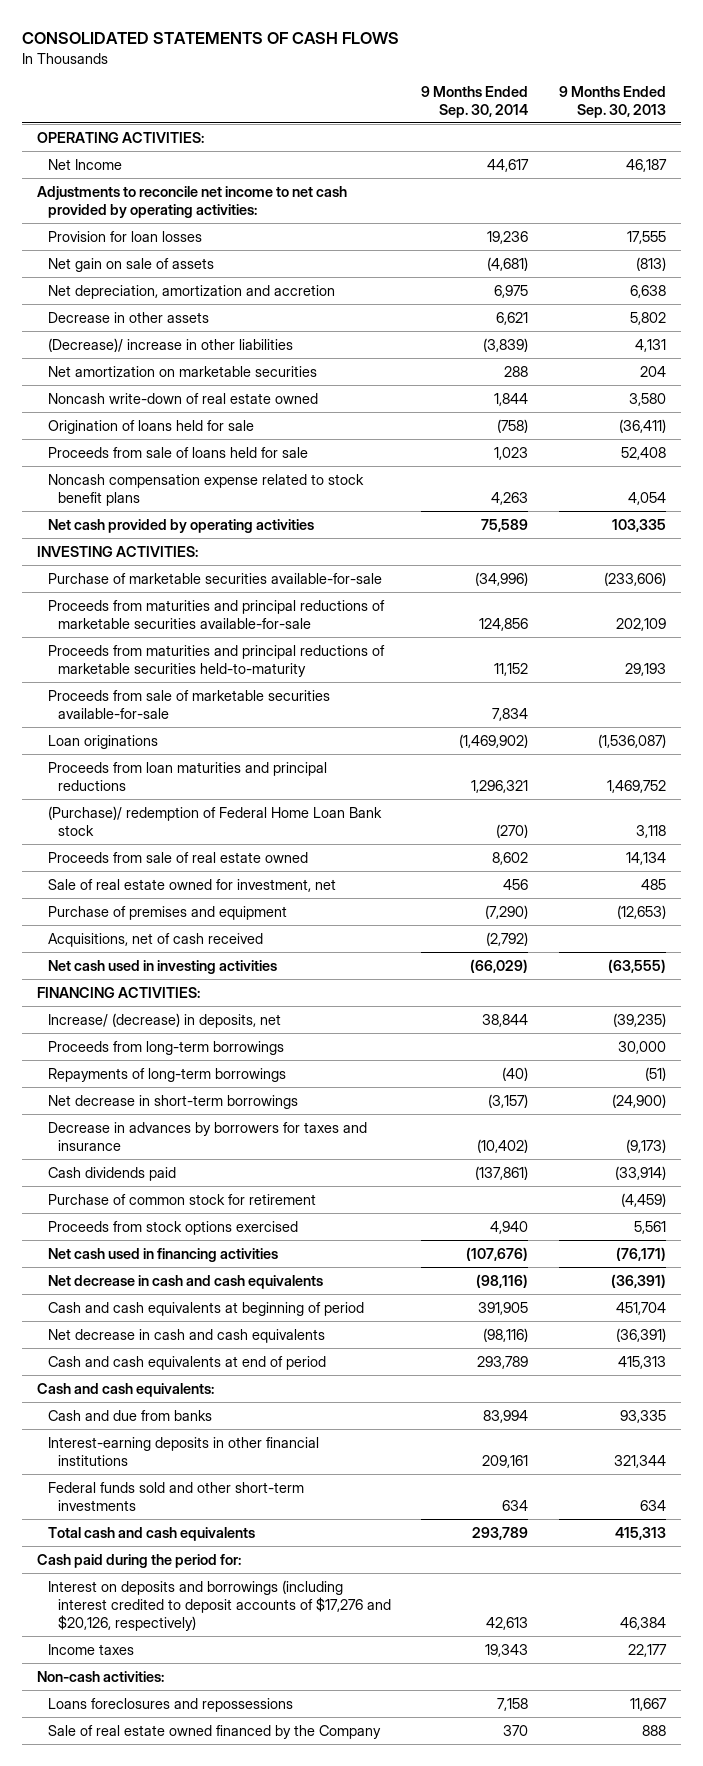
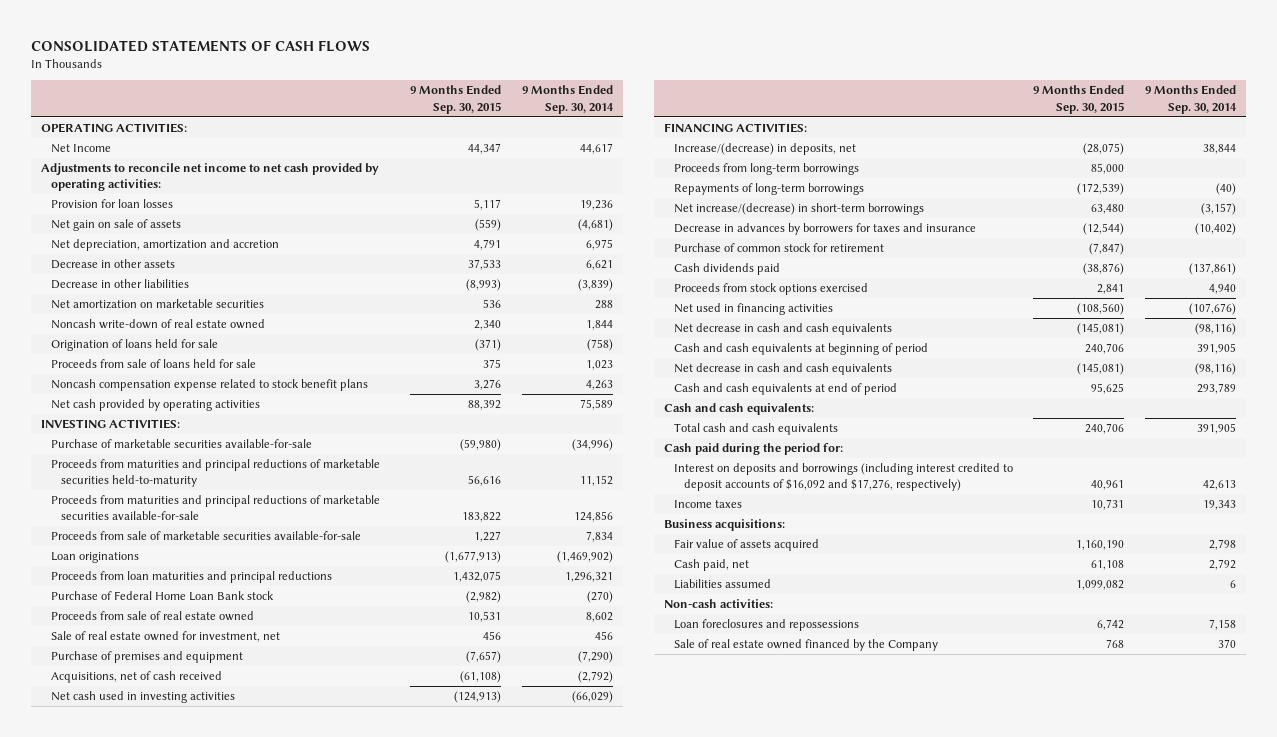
[558,85,666,118] 9 Months Ended Sep. 30, 2013 -> none
none -> [410,85,502,114] 9 Months Ended Sep. 30, 2015
[47,337,293,352] (Decrease)/ increase in other liabilities -> [51,279,190,290] Decrease in other liabilities
[47,599,385,629] Proceeds from maturities and principal reductions of marketable securities available-for-sale -> [51,495,381,521] Proceeds from maturities and principal reductions of marketable securities available-for-sale
[47,805,382,836] (Purchase)/ redemption of Federal Home Loan Bank stock -> [51,591,275,602] Purchase of Federal Home Loan Bank stock
[47,1012,281,1028] Increase/ (decrease) in deposits, net -> [674,143,857,156] Increase/(decrease) in deposits, net
[47,1094,298,1109] Net decrease in short-term borrowings -> [674,203,925,216] Net increase/(decrease) in short-term borrowings
[47,1166,176,1181] Cash dividends paid -> [674,263,781,276] Cash dividends paid
[47,1247,278,1262] Net cash used in financing activities -> [674,303,834,316] Net used in financing activities
[47,1409,212,1421] Cash and due from banks -> none
[47,1436,319,1466] Interest-earning deposits in other financial institutions -> none
[47,1481,304,1511] Federal funds sold and other short-term investments -> none
[472,1526,529,1540] 293,789 -> [1196,423,1236,435] 391,905
[47,1579,392,1631] Interest on deposits and borrowings (including interest credited to deposit accounts of $17,276 and $20,126, respectively) -> [674,463,1014,492] Interest on deposits and borrowings (including interest credited to deposit accounts of $16,092 and $17,276, respectively)
none -> [664,519,786,532] Business acquisitions:
none -> [674,539,820,552] Fair value of assets acquired
none -> [674,559,750,572] Cash paid, net
none -> [674,579,772,590] Liabilities assumed
[47,1697,293,1712] Loans foreclosures and repossessions -> [674,619,860,632] Loan foreclosures and repossessions

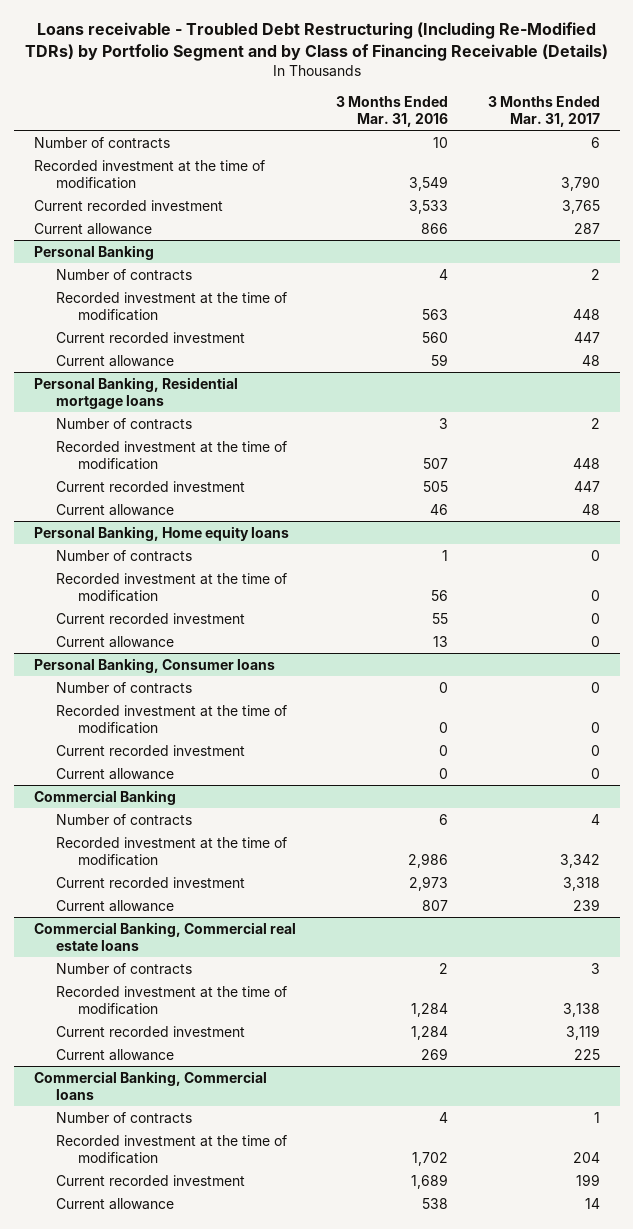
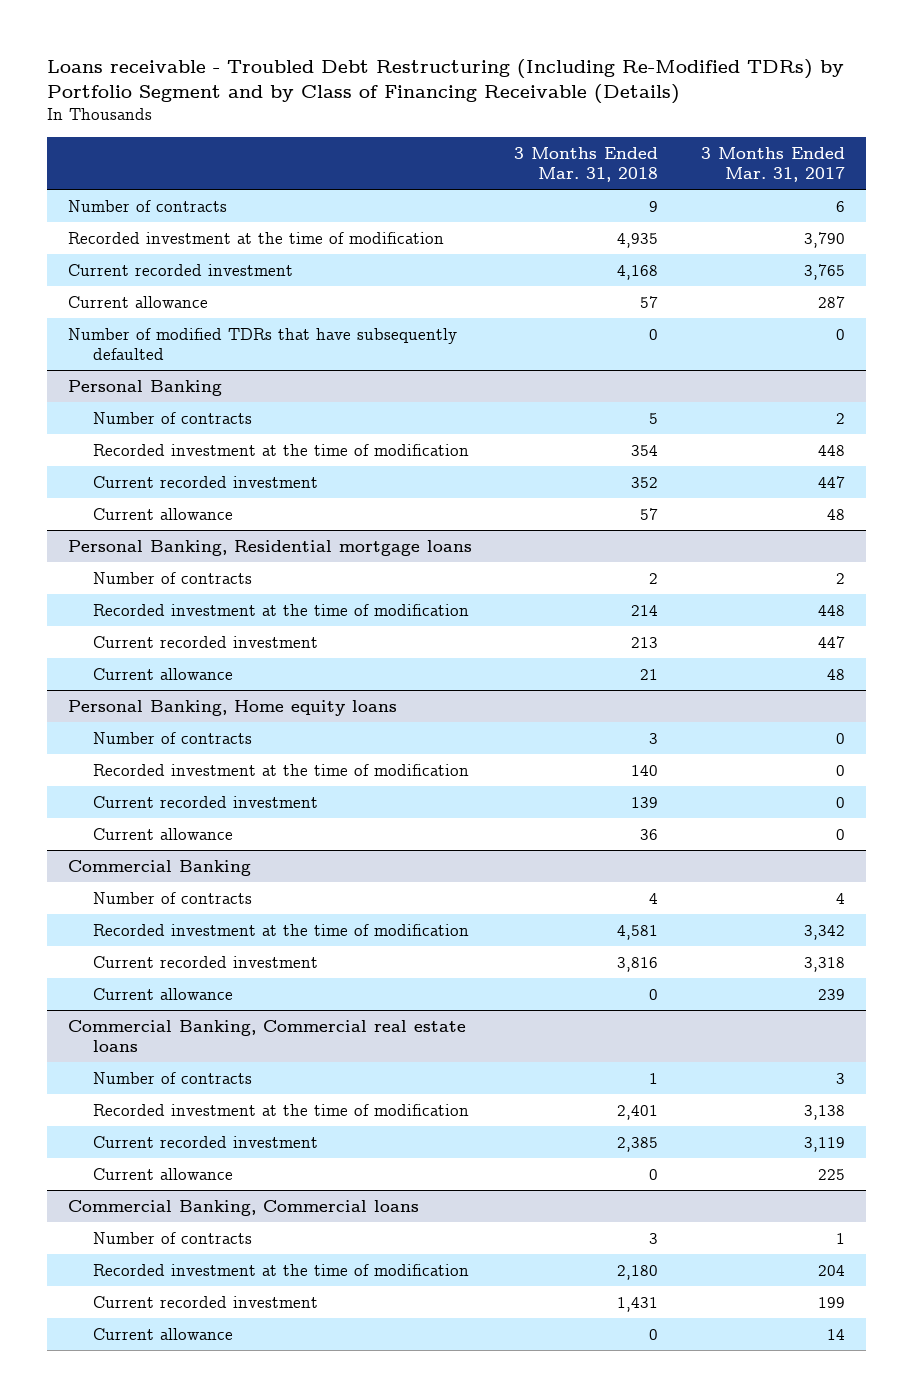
[335,96,448,127] 3 Months Ended Mar. 31, 2016 -> none
none -> [514,146,659,182] 3 Months Ended Mar. 31, 2018
none -> [68,327,458,360] Number of modified TDRs that have subsequently defaulted
[33,657,275,673] Personal Banking, Consumer loans -> none
[55,681,192,694] Number of contracts -> none
[55,704,287,734] Recorded investment at the time of modification -> none
[55,744,245,756] Current recorded investment -> none
[55,767,174,780] Current allowance -> none

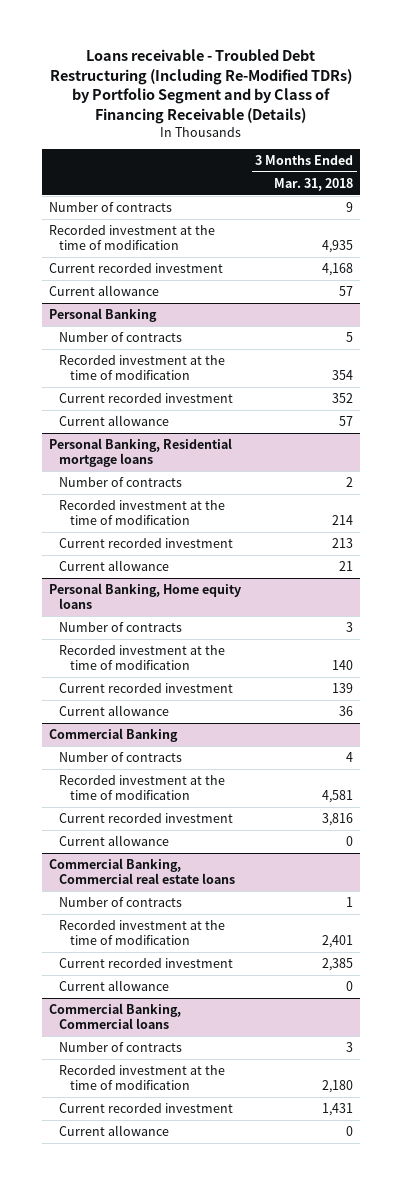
[700,146,845,182] 3 Months Ended Mar. 31, 2017 -> none
[68,327,458,360] Number of modified TDRs that have subsequently defaulted -> none

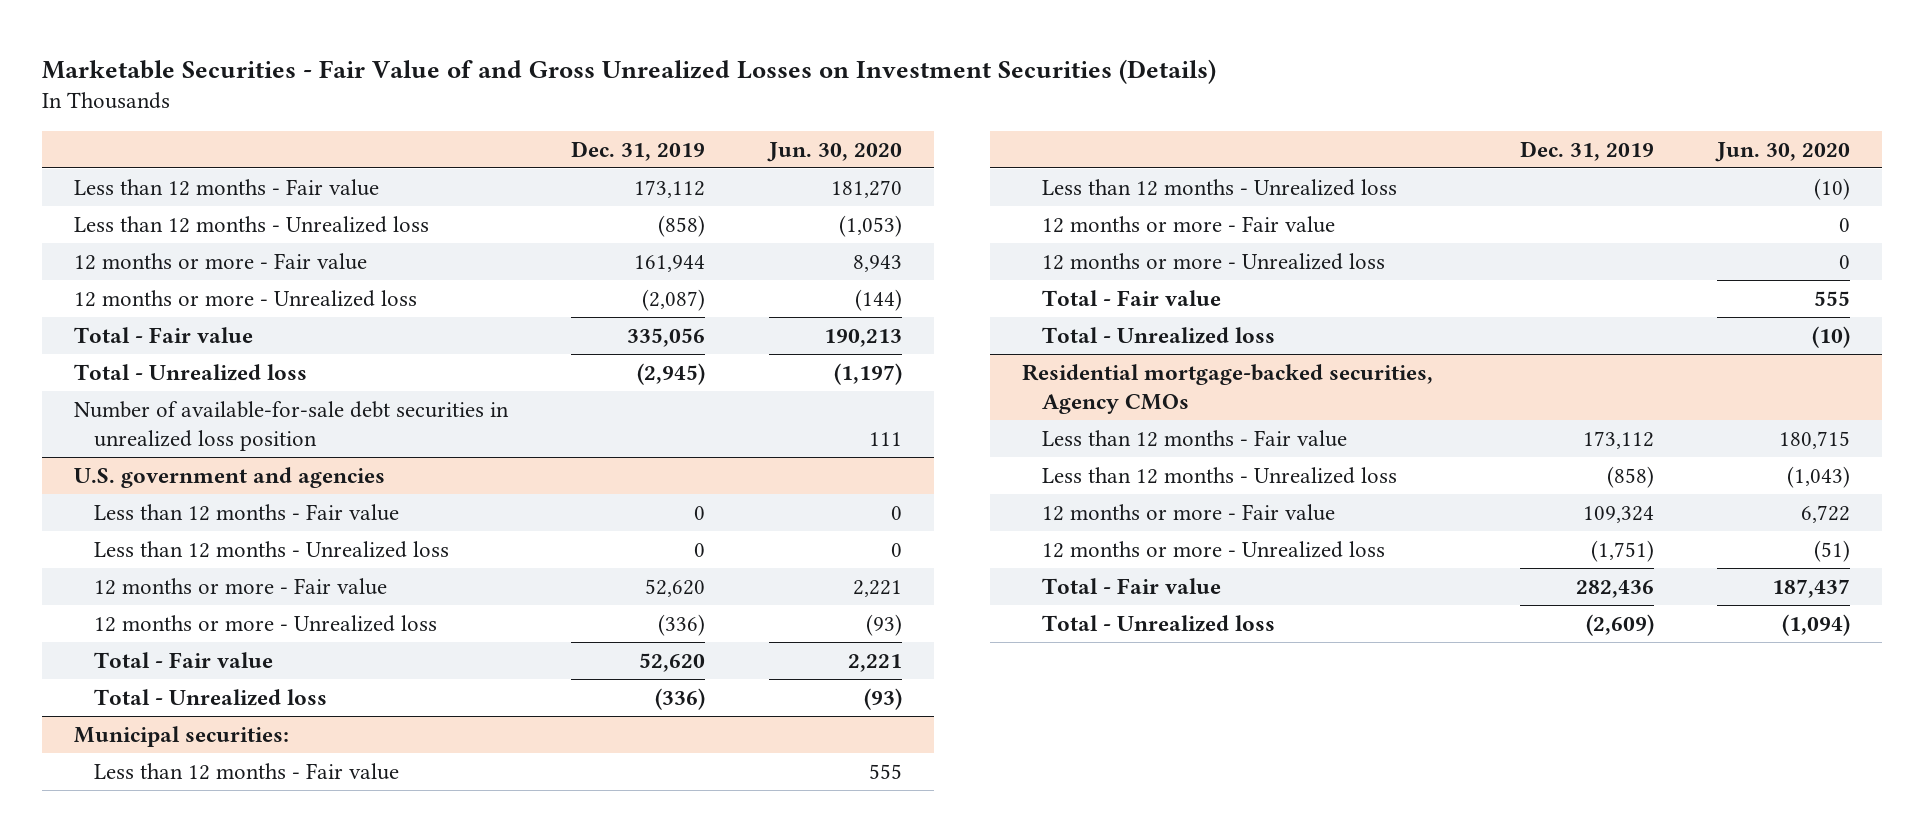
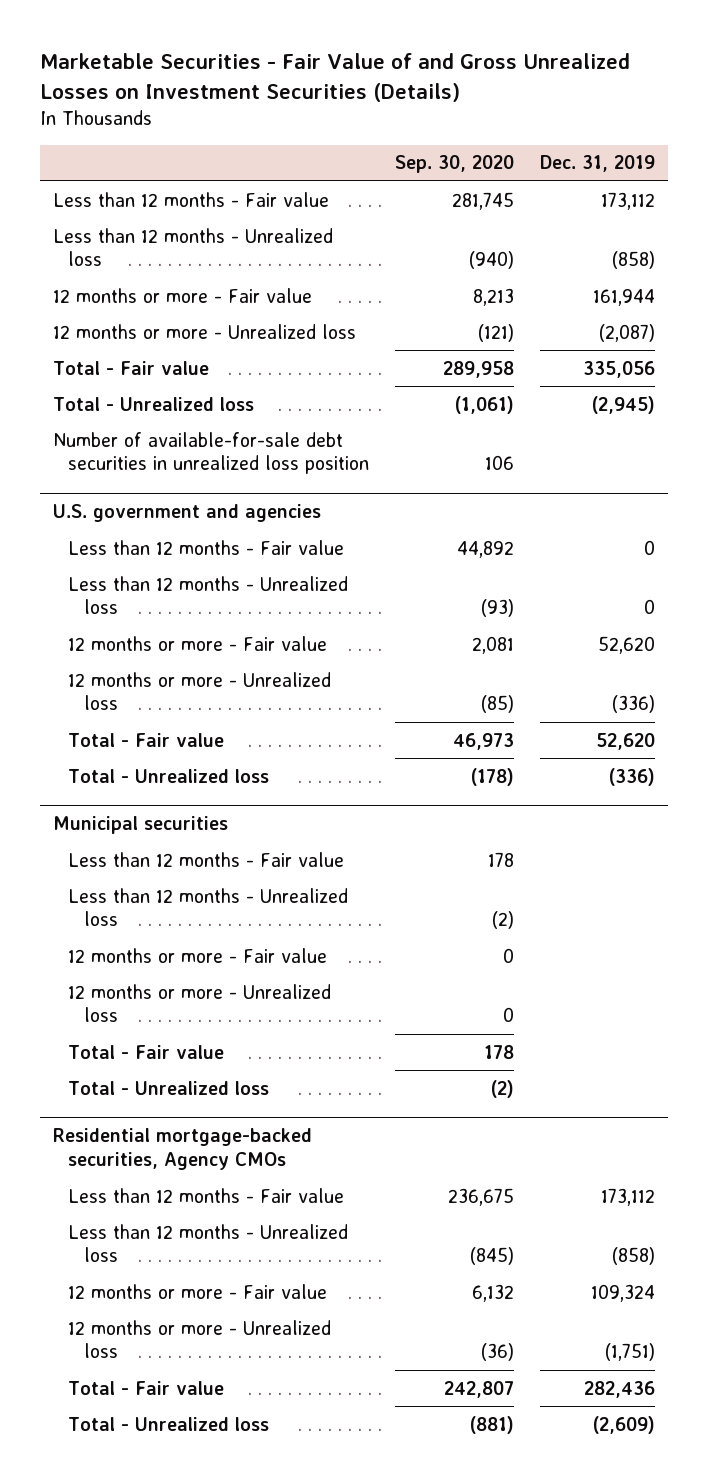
[766,141,902,162] Jun. 30, 2020 -> none
none -> [395,155,515,174] Sep. 30, 2020
[73,725,289,747] Municipal securities: -> [52,816,228,835] Municipal securities

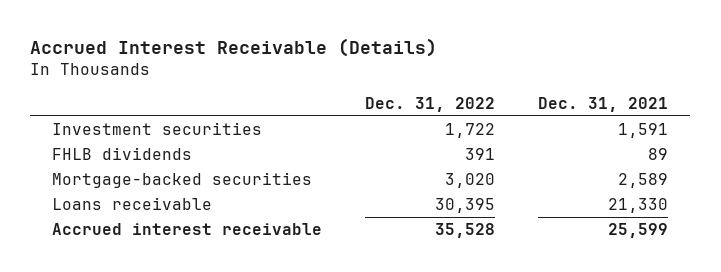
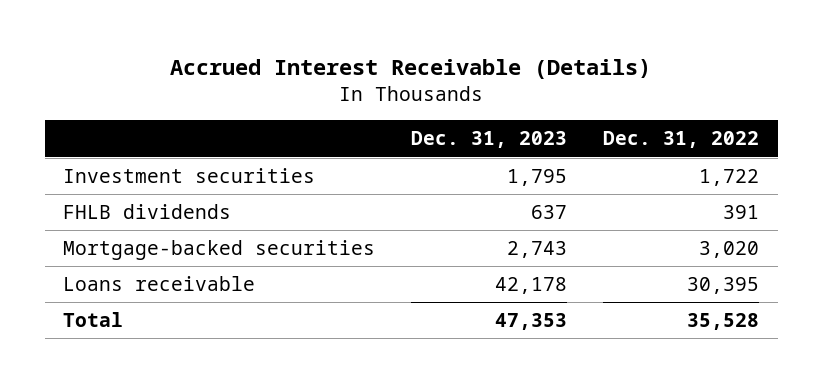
[538,96,669,112] Dec. 31, 2021 -> none
none -> [411,131,568,149] Dec. 31, 2023
[52,223,323,236] Accrued interest receivable -> [63,312,124,328] Total

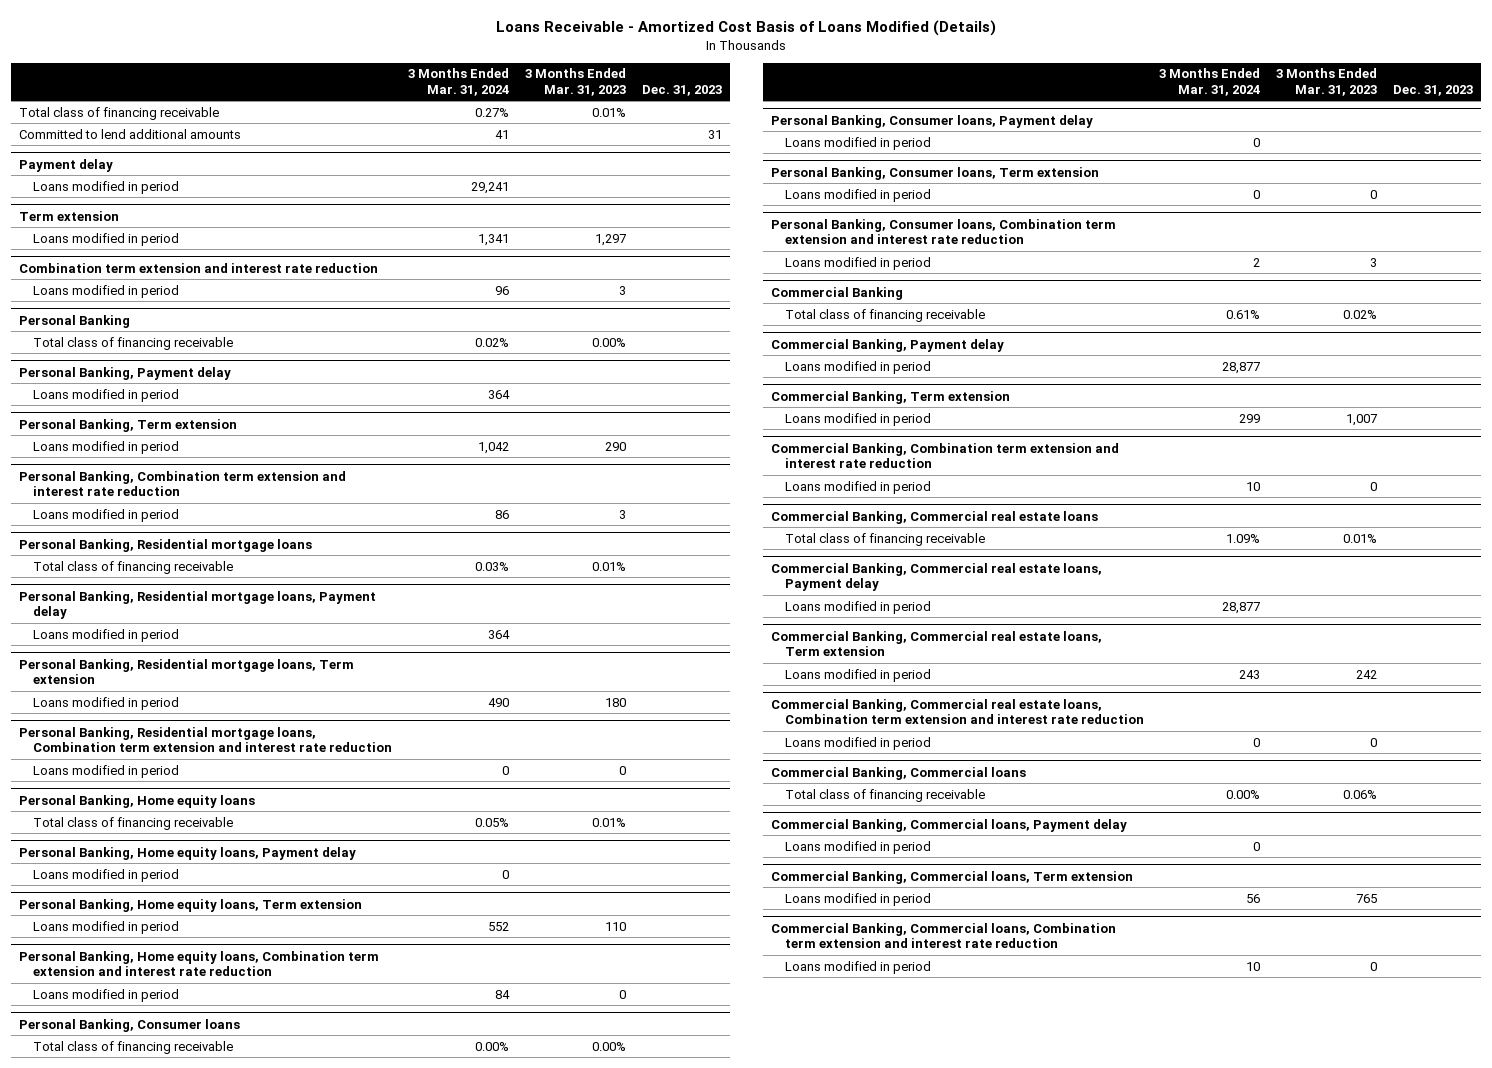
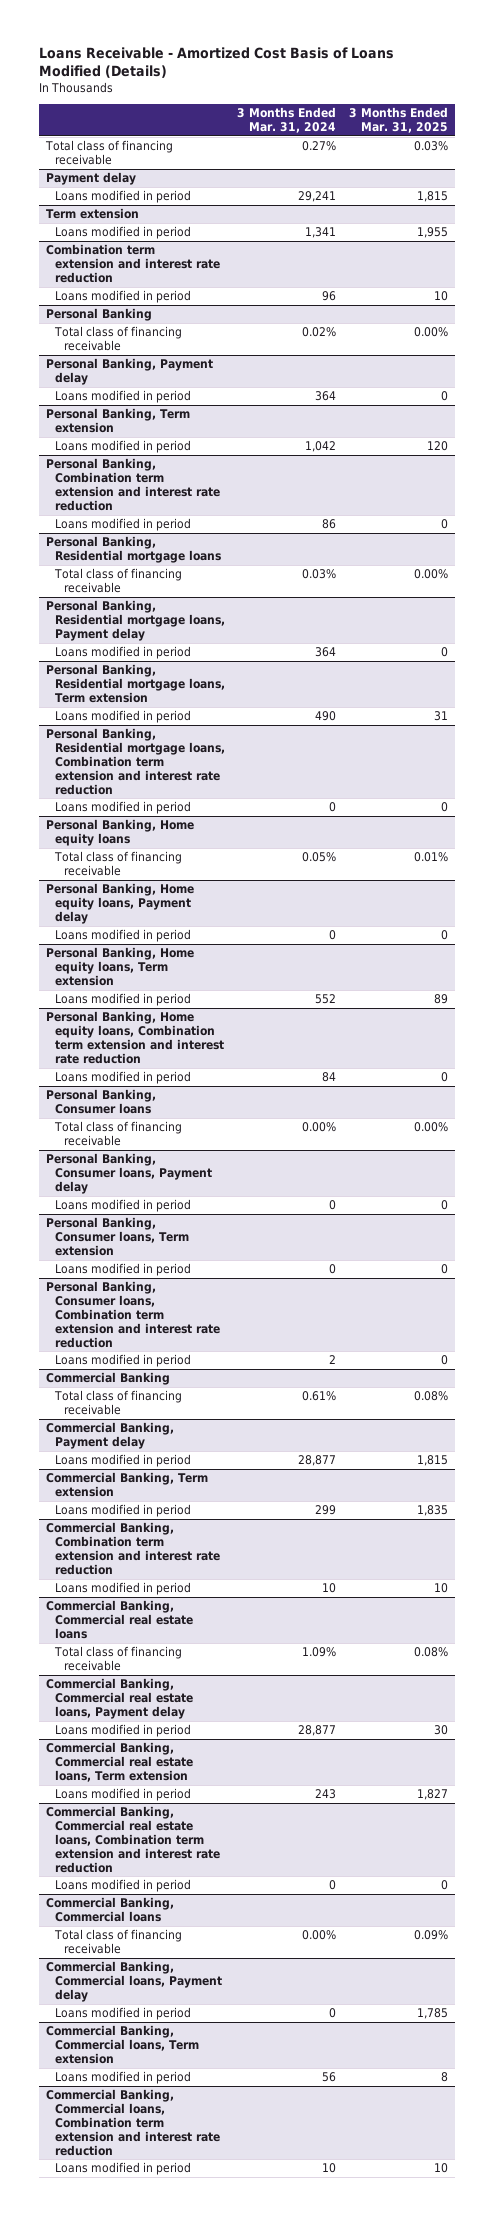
[524,68,626,97] 3 Months Ended Mar. 31, 2023 -> none
[641,85,722,97] Dec. 31, 2023 -> none
none -> [349,107,449,134] 3 Months Ended Mar. 31, 2025
[19,128,242,139] Committed to lend additional amounts -> none

